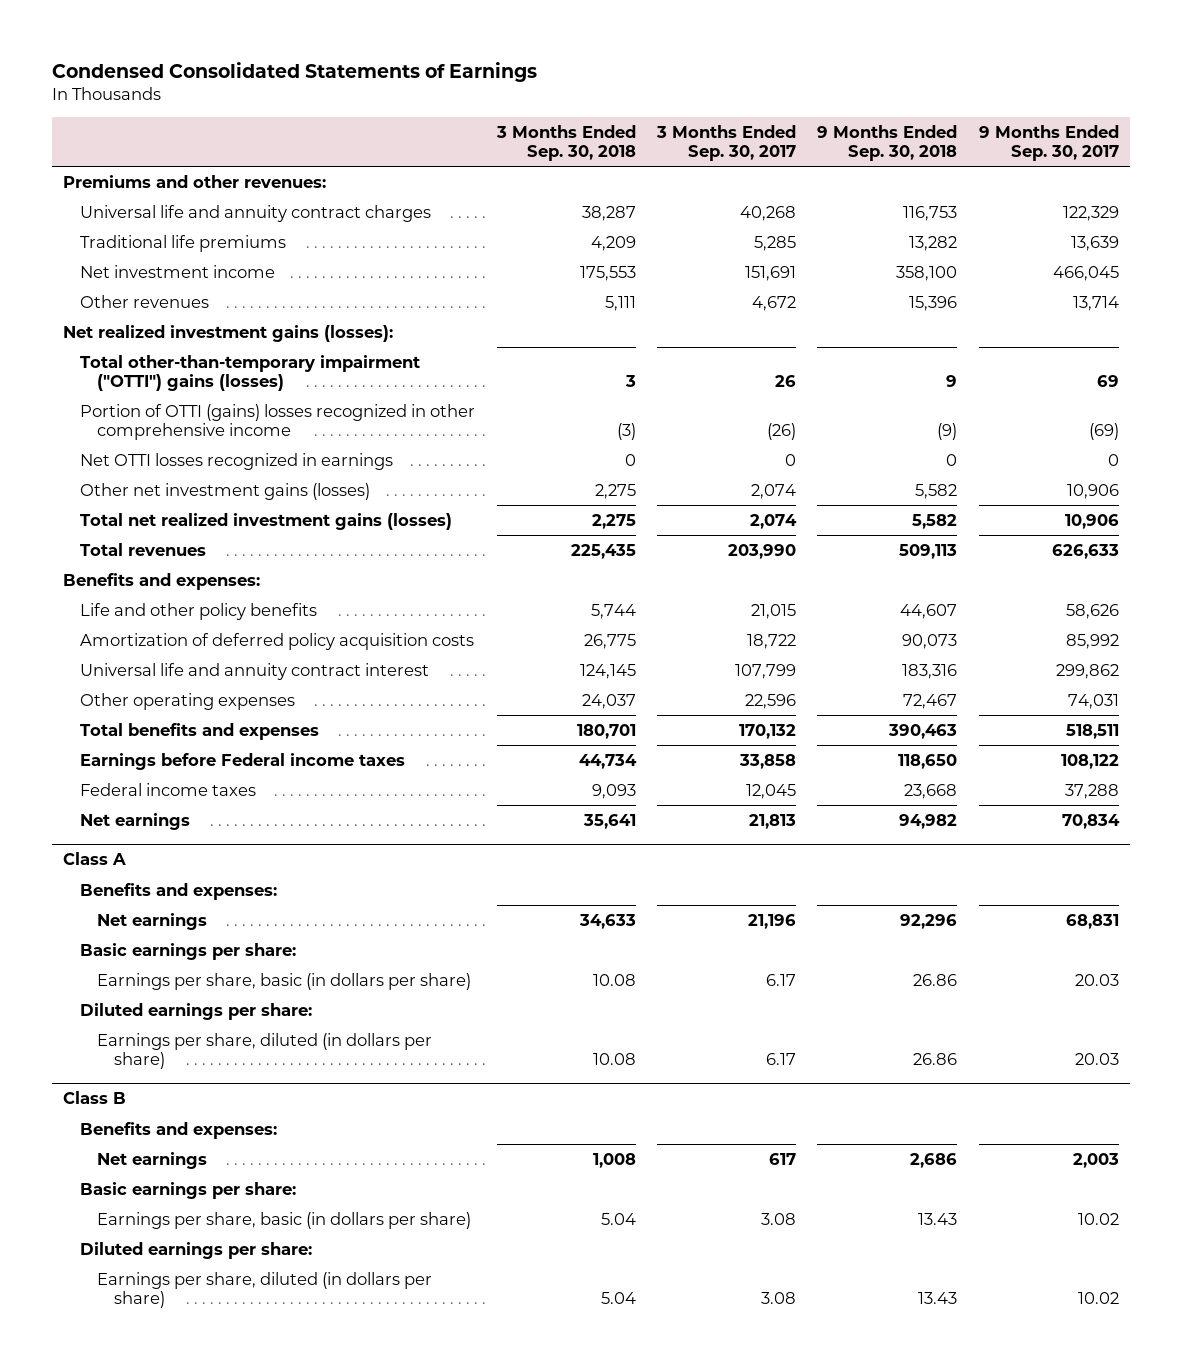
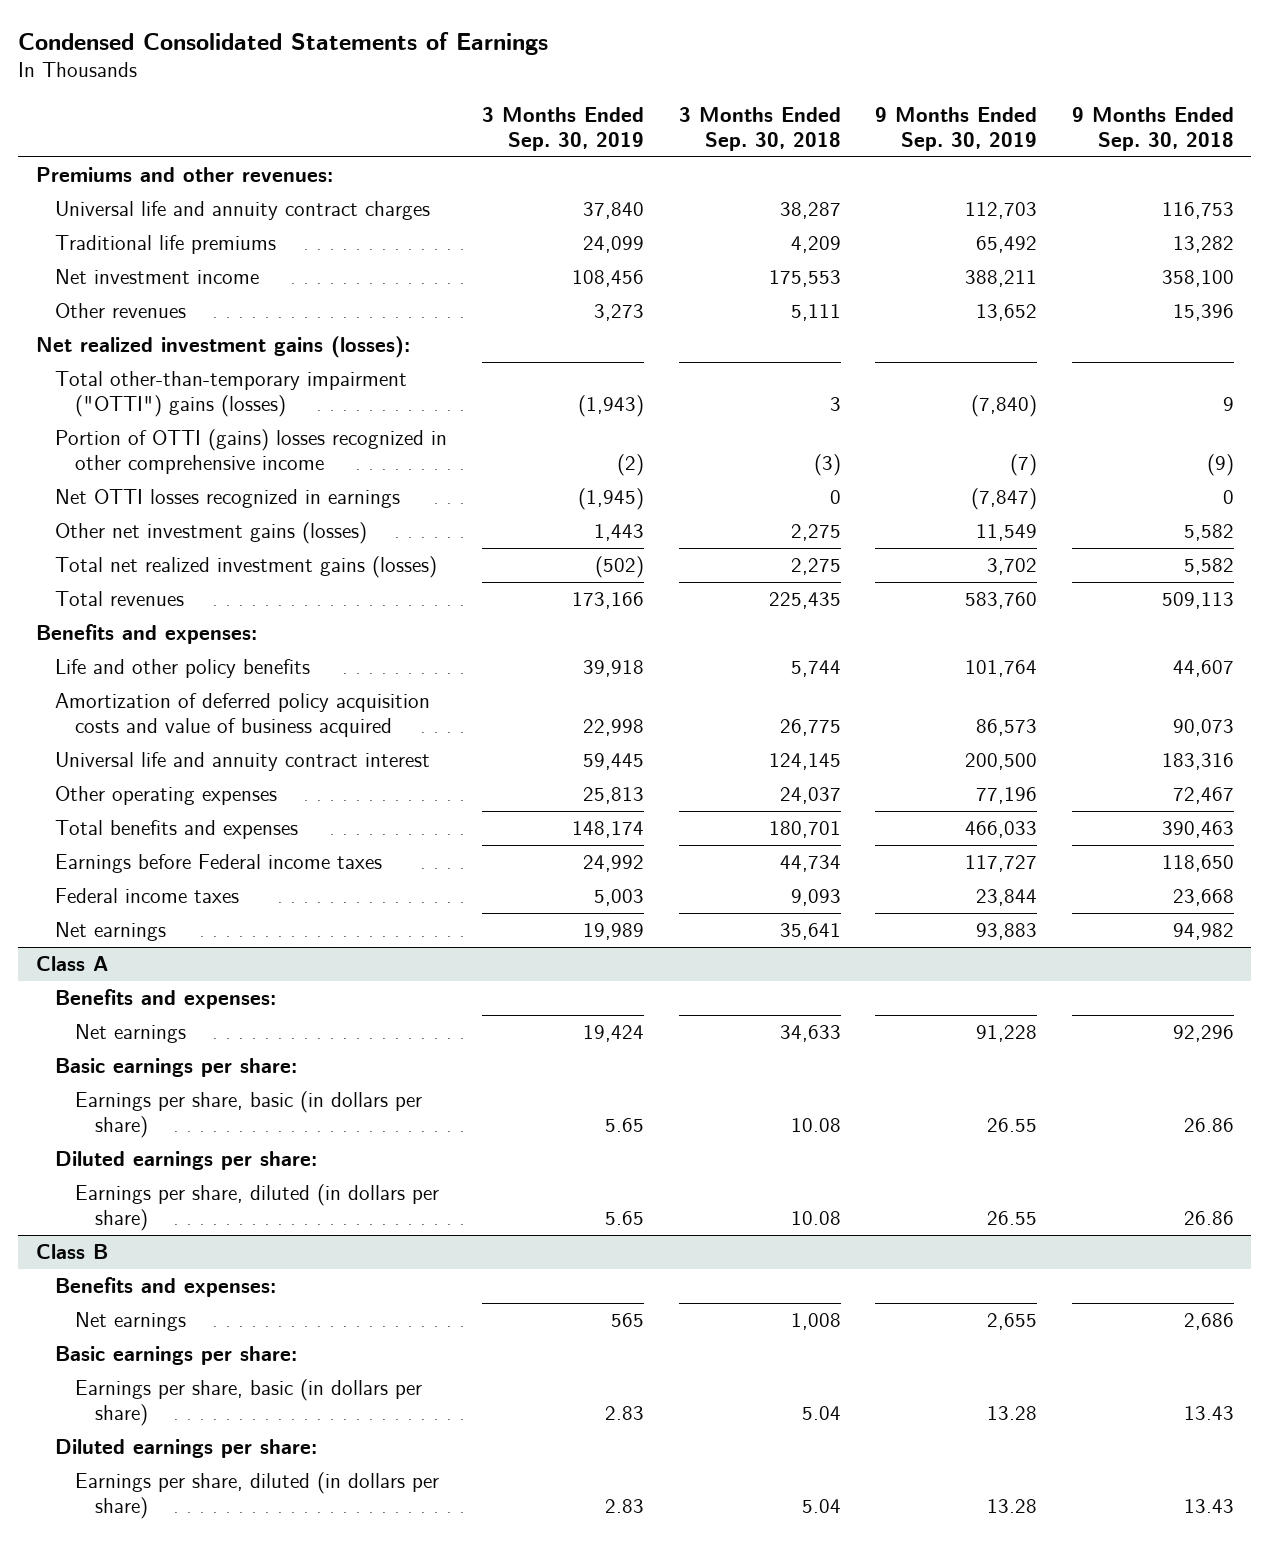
[656,124,797,162] 3 Months Ended Sep. 30, 2017 -> none
[978,124,1119,162] 9 Months Ended Sep. 30, 2017 -> none
none -> [482,106,645,151] 3 Months Ended Sep. 30, 2019
none -> [875,106,1038,151] 9 Months Ended Sep. 30, 2019
[80,632,475,650] Amortization of deferred policy acquisition costs -> [55,693,431,737] Amortization of deferred policy acquisition costs and value of business acquired

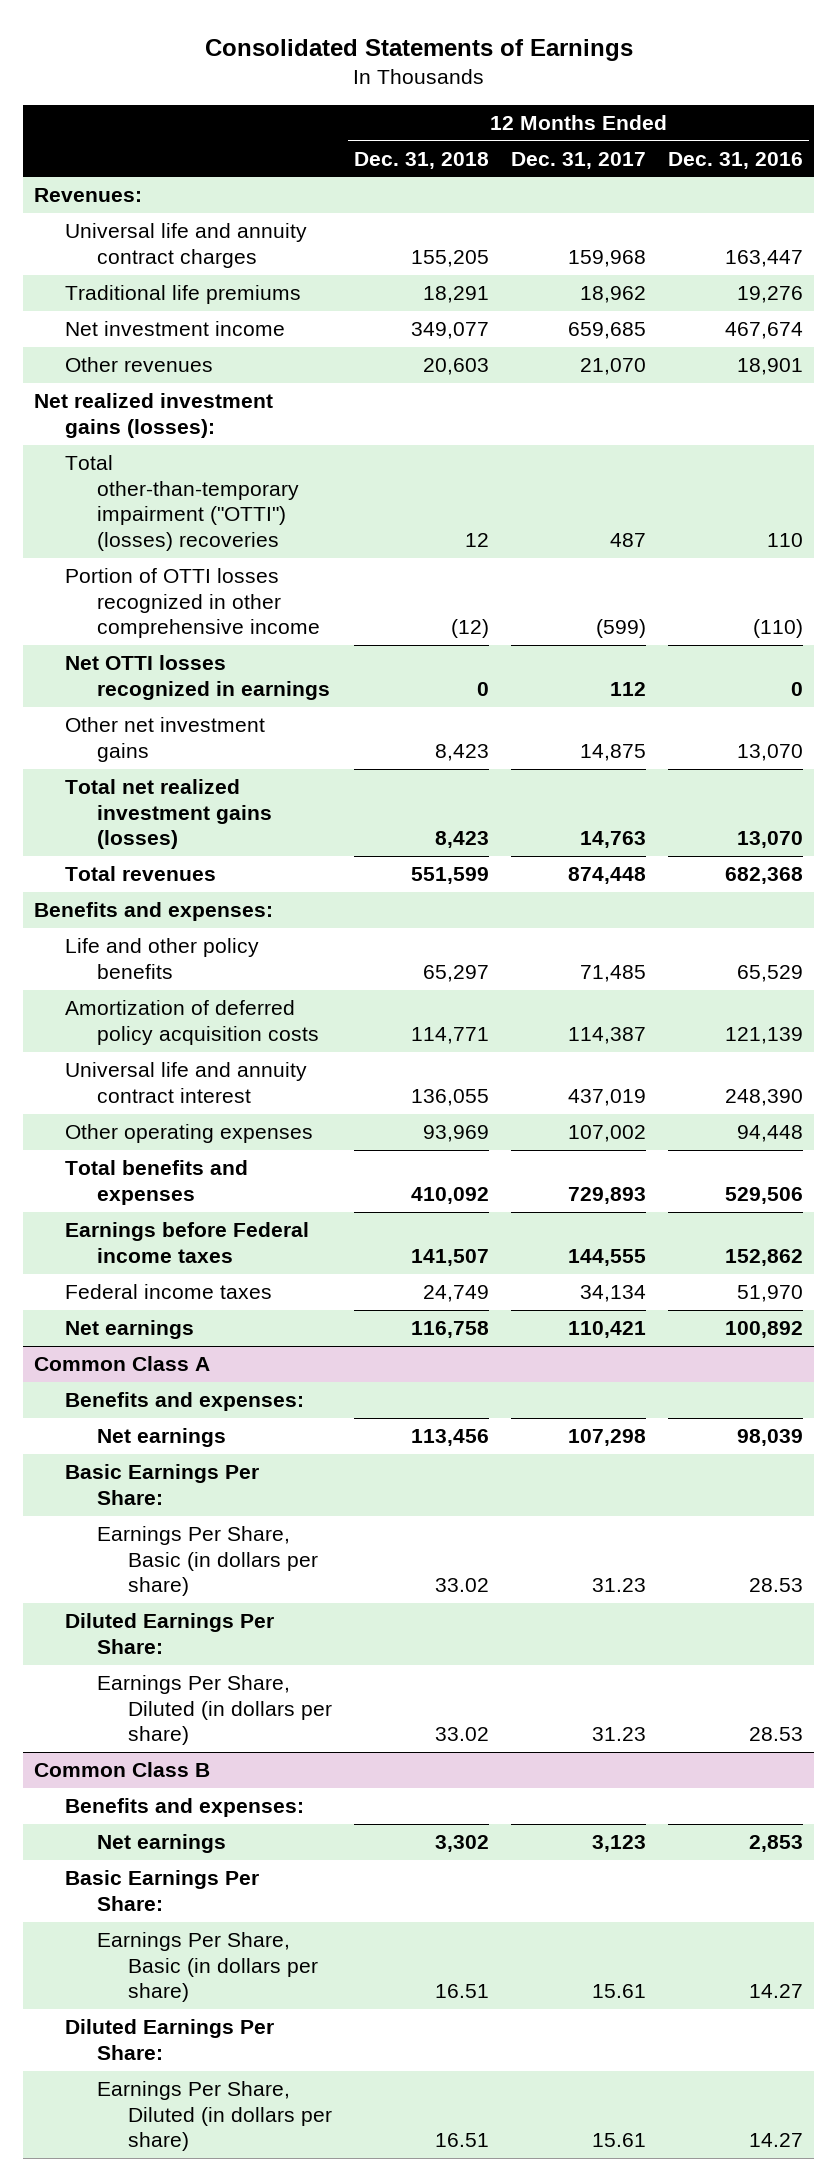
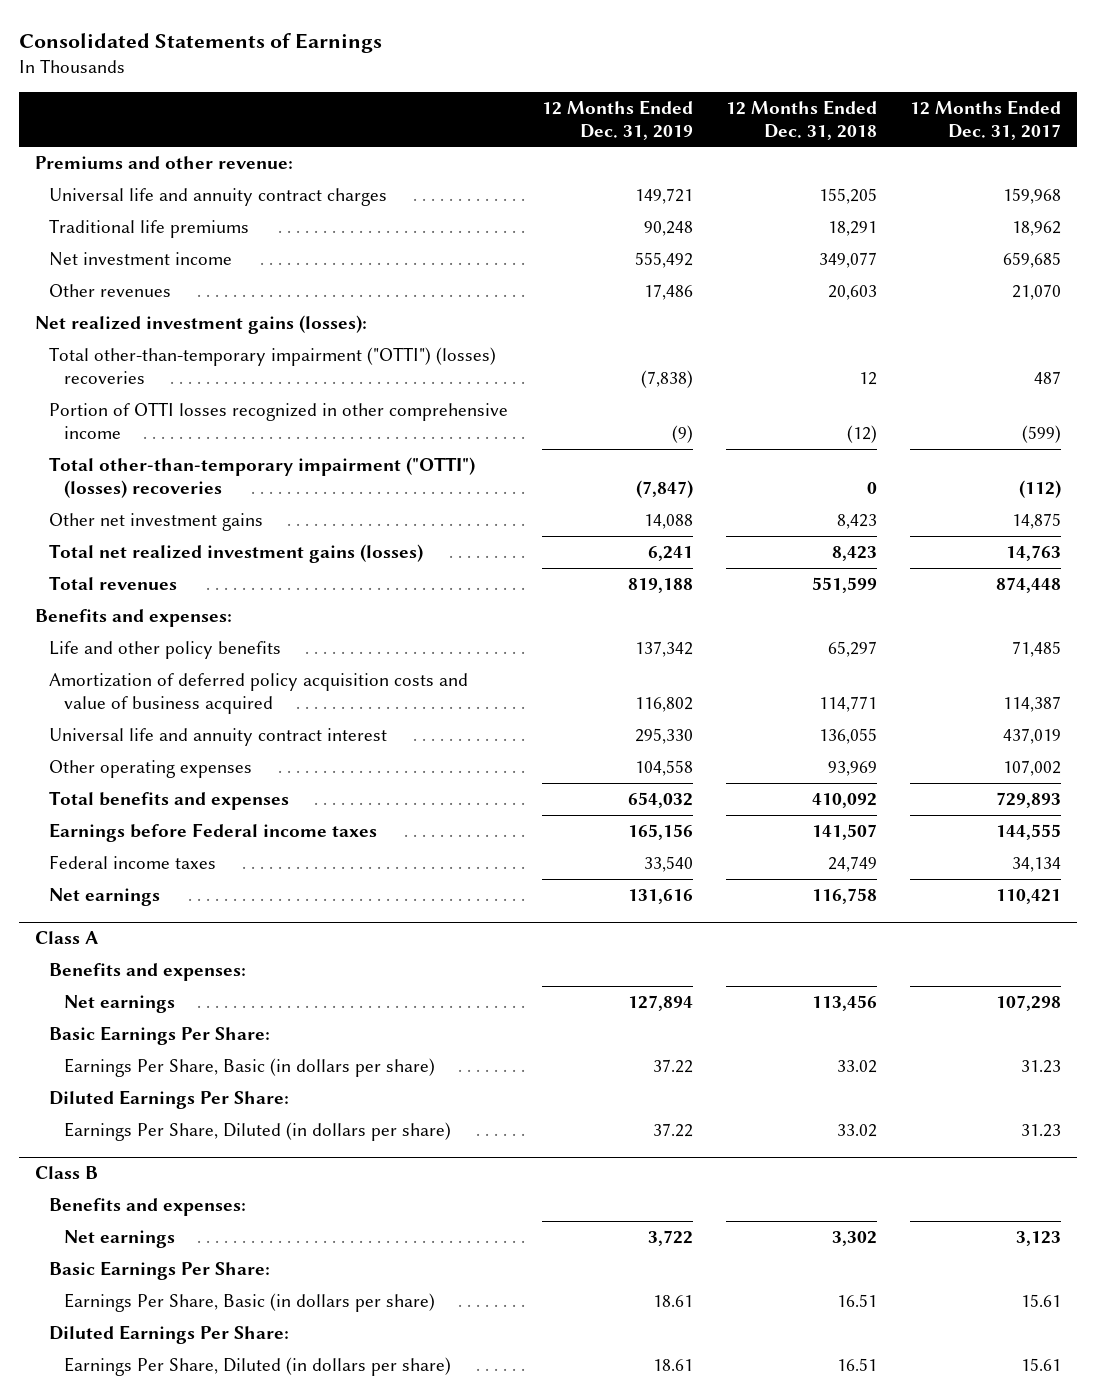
[668,151,804,169] Dec. 31, 2016 -> none
none -> [541,99,693,140] 12 Months Ended Dec. 31, 2019
[34,188,143,203] Revenues: -> [35,155,294,169] Premiums and other revenue:
[65,655,330,700] Net OTTI losses recognized in earnings -> none
none -> [49,456,476,498] Total other-than-temporary impairment ("OTTI") (losses) recoveries
[65,1000,319,1045] Amortization of deferred policy acquisition costs -> [49,672,469,714] Amortization of deferred policy acquisition costs and value of business acquired
[34,1356,211,1372] Common Class A -> [35,931,99,945] Class A
[34,1762,211,1778] Common Class B -> [35,1166,99,1180] Class B

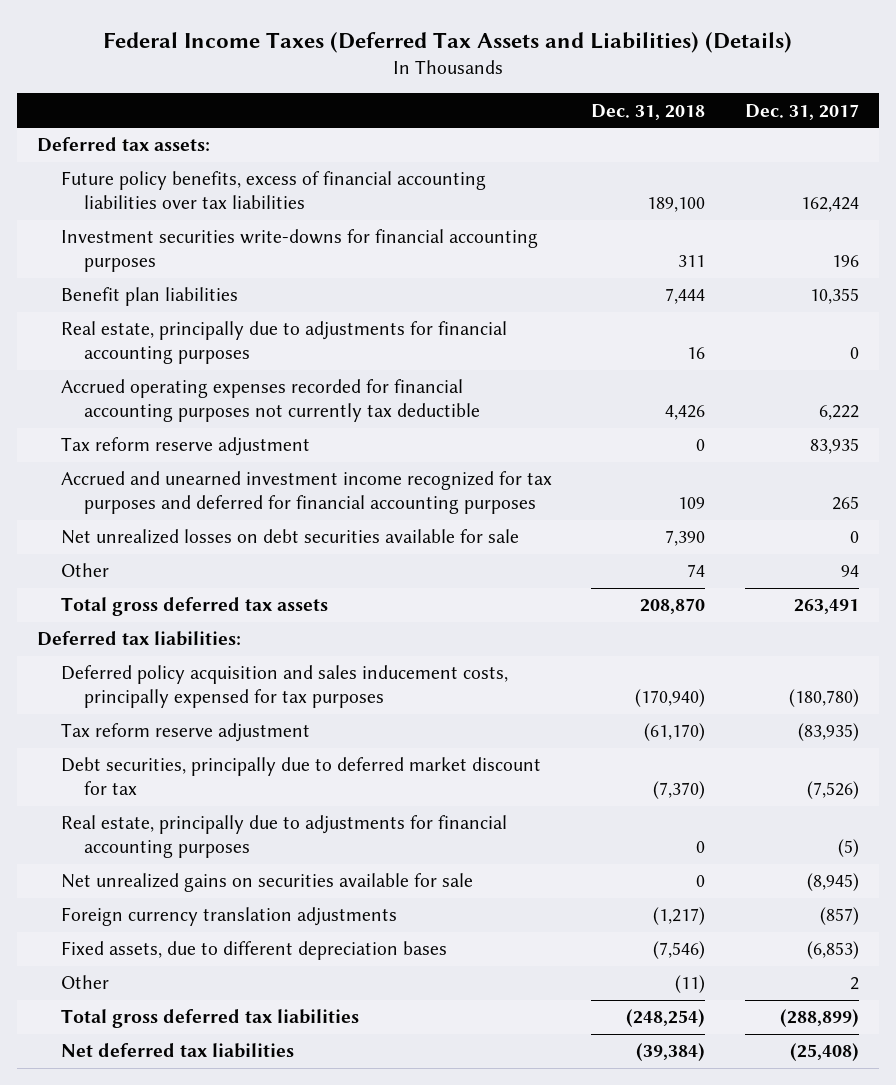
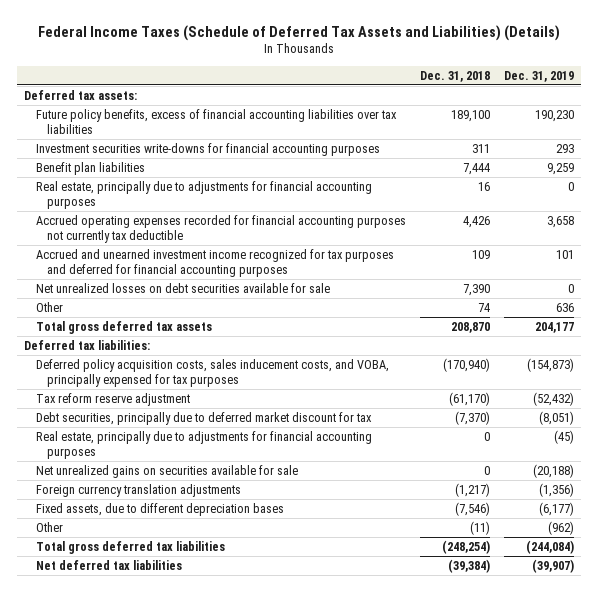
[103,31,793,53] Federal Income Taxes (Deferred Tax Assets and Liabilities) (Details) -> [38,24,561,41] Federal Income Taxes (Schedule of Deferred Tax Assets and Liabilities) (Details)
[744,103,859,120] Dec. 31, 2017 -> none
none -> [504,70,575,82] Dec. 31, 2019
[60,437,310,457] Tax reform reserve adjustment -> none
[60,665,508,709] Deferred policy acquisition and sales inducement costs, principally expensed for tax purposes -> [35,358,389,388] Deferred policy acquisition costs, sales inducement costs, and VOBA, principally expensed for tax purposes

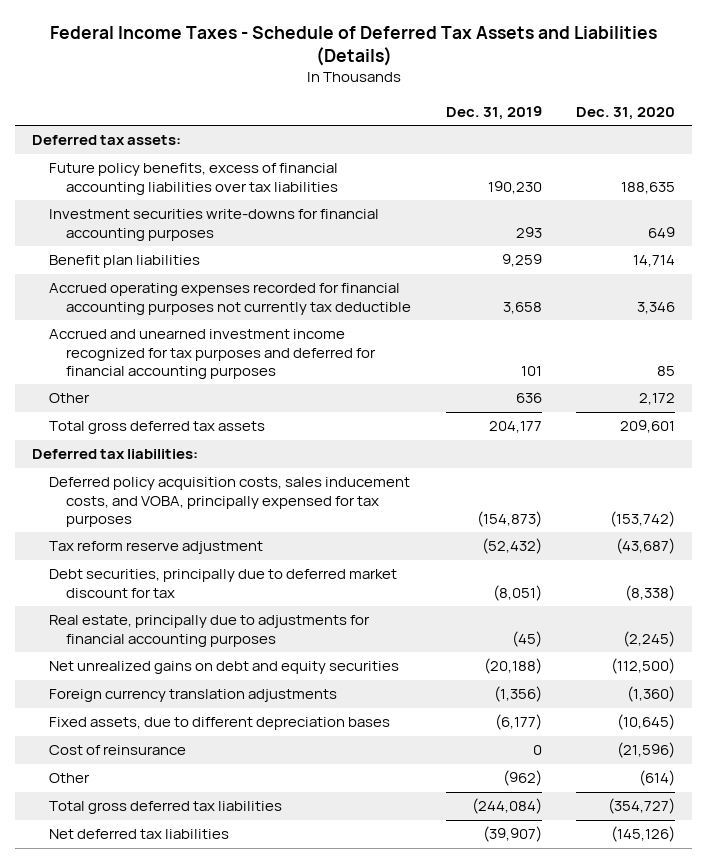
[38,24,561,41] Federal Income Taxes (Schedule of Deferred Tax Assets and Liabilities) (Details) -> [49,25,657,66] Federal Income Taxes - Schedule of Deferred Tax Assets and Liabilities (Details)
[419,70,490,82] Dec. 31, 2018 -> none
none -> [576,106,676,120] Dec. 31, 2020
[35,180,372,210] Real estate, principally due to adjustments for financial accounting purposes -> none
[35,282,330,293] Net unrealized losses on debt securities available for sale -> none
[35,464,298,478] Net unrealized gains on securities available for sale -> [49,661,400,675] Net unrealized gains on debt and equity securities
none -> [49,745,187,756] Cost of reinsurance

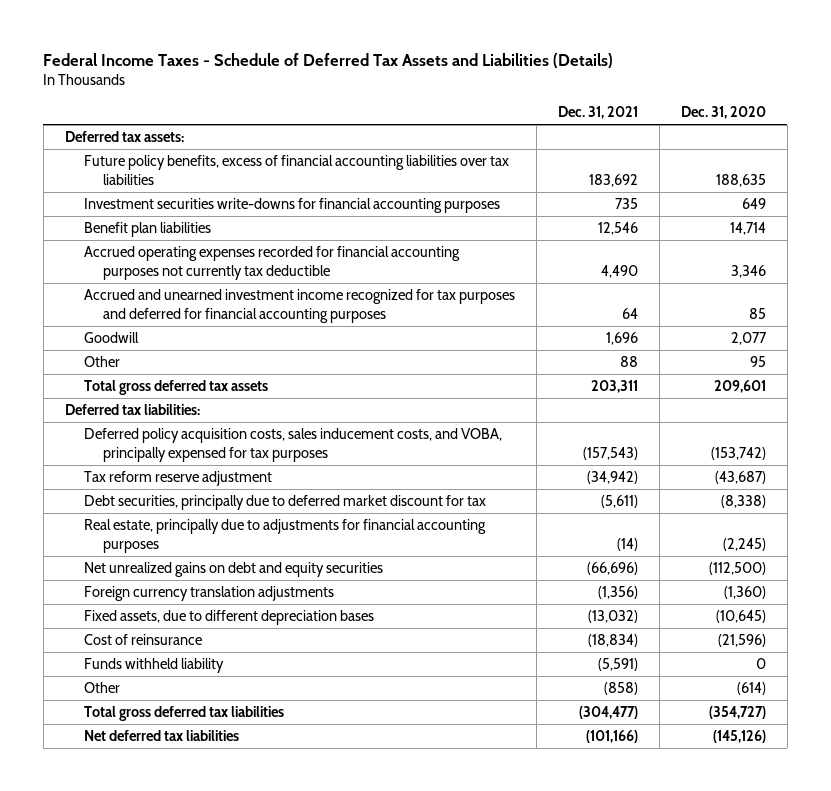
[445,105,542,120] Dec. 31, 2019 -> none
none -> [557,106,638,120] Dec. 31, 2021
none -> [84,332,140,344] Goodwill
[639,393,676,406] 2,172 -> [749,356,766,368] 95
none -> [84,658,225,674] Funds withheld liability

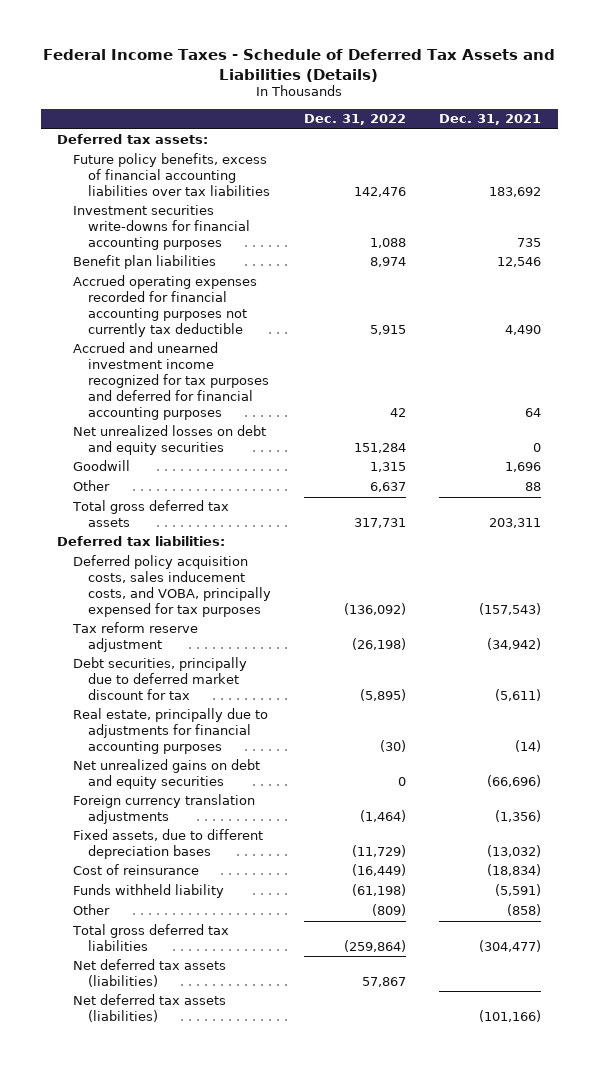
[680,106,766,120] Dec. 31, 2020 -> none
none -> [304,114,407,126] Dec. 31, 2022
none -> [72,425,266,456] Net unrealized losses on debt and equity securities
none -> [72,959,226,988] Net deferred tax assets (liabilities)
[84,730,240,742] Net deferred tax liabilities -> [72,994,226,1023] Net deferred tax assets (liabilities)

